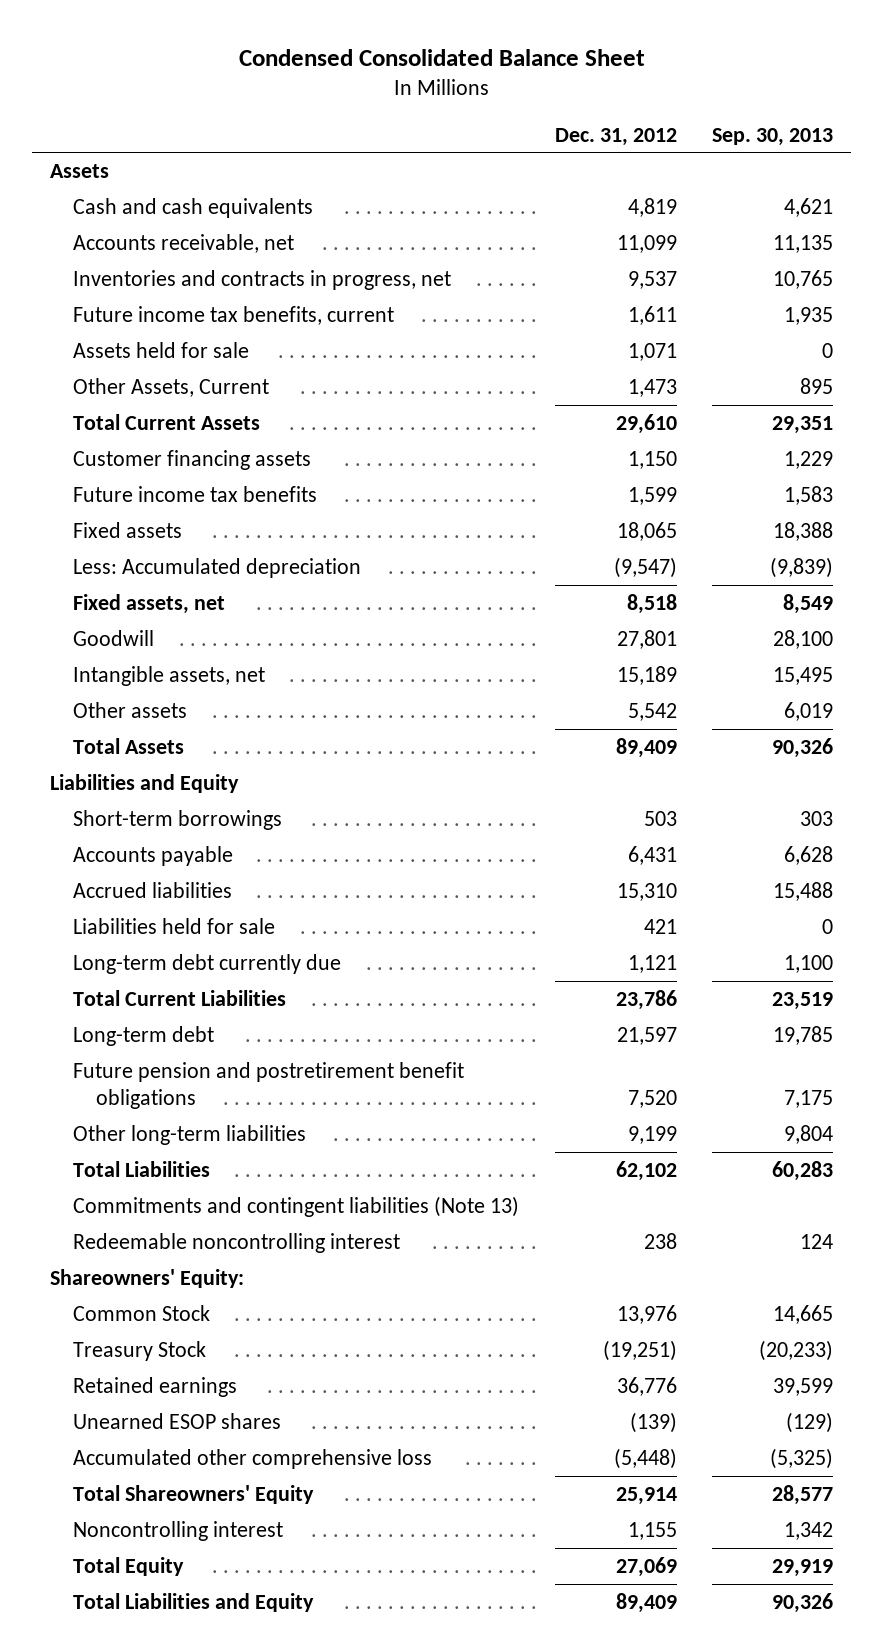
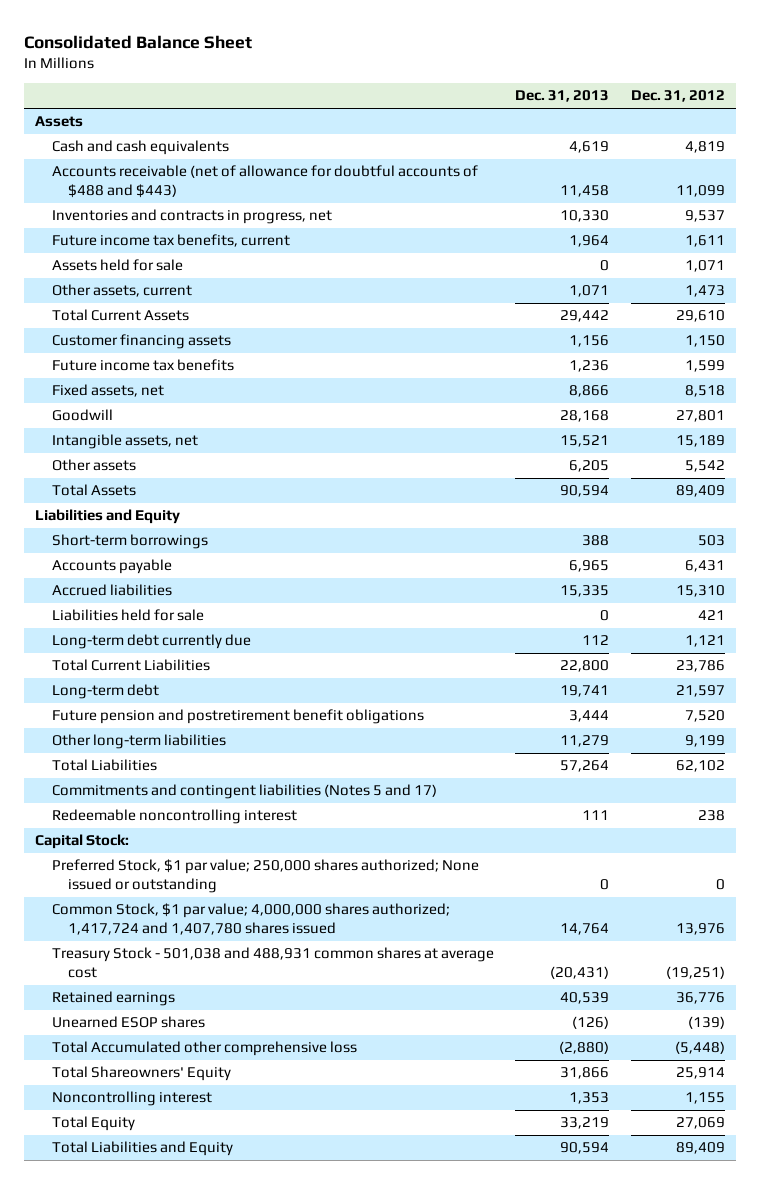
[238,48,645,66] Condensed Consolidated Balance Sheet -> [24,34,253,49] Consolidated Balance Sheet
[712,127,834,146] Sep. 30, 2013 -> none
none -> [515,90,610,103] Dec. 31, 2013
[73,233,295,253] Accounts receivable, net -> [51,165,478,199] Accounts receivable (net of allowance for doubtful accounts of $488 and $443)
[73,377,270,397] Other Assets, Current -> [51,284,192,298] Other assets, current
[73,521,183,538] Fixed assets -> none
[73,557,362,578] Less: Accumulated depreciation -> none
[73,1195,520,1217] Commitments and contingent liabilities (Note 13) -> [51,784,437,800] Commitments and contingent liabilities (Notes 5 and 17)
[50,1268,245,1288] Shareowners' Equity: -> none
none -> [34,834,129,850] Capital Stock:
none -> [51,859,479,894] Preferred Stock, $1 par value; 250,000 shares authorized; None issued or outstanding
[73,1304,211,1321] Common Stock -> [51,903,450,936] Common Stock, $1 par value; 4,000,000 shares authorized; 1,417,724 and 1,407,780 shares issued
[73,1340,207,1361] Treasury Stock -> [51,947,494,979] Treasury Stock - 501,038 and 488,931 common shares at average cost
[73,1448,433,1469] Accumulated other comprehensive loss -> [51,1041,357,1057] Total Accumulated other comprehensive loss

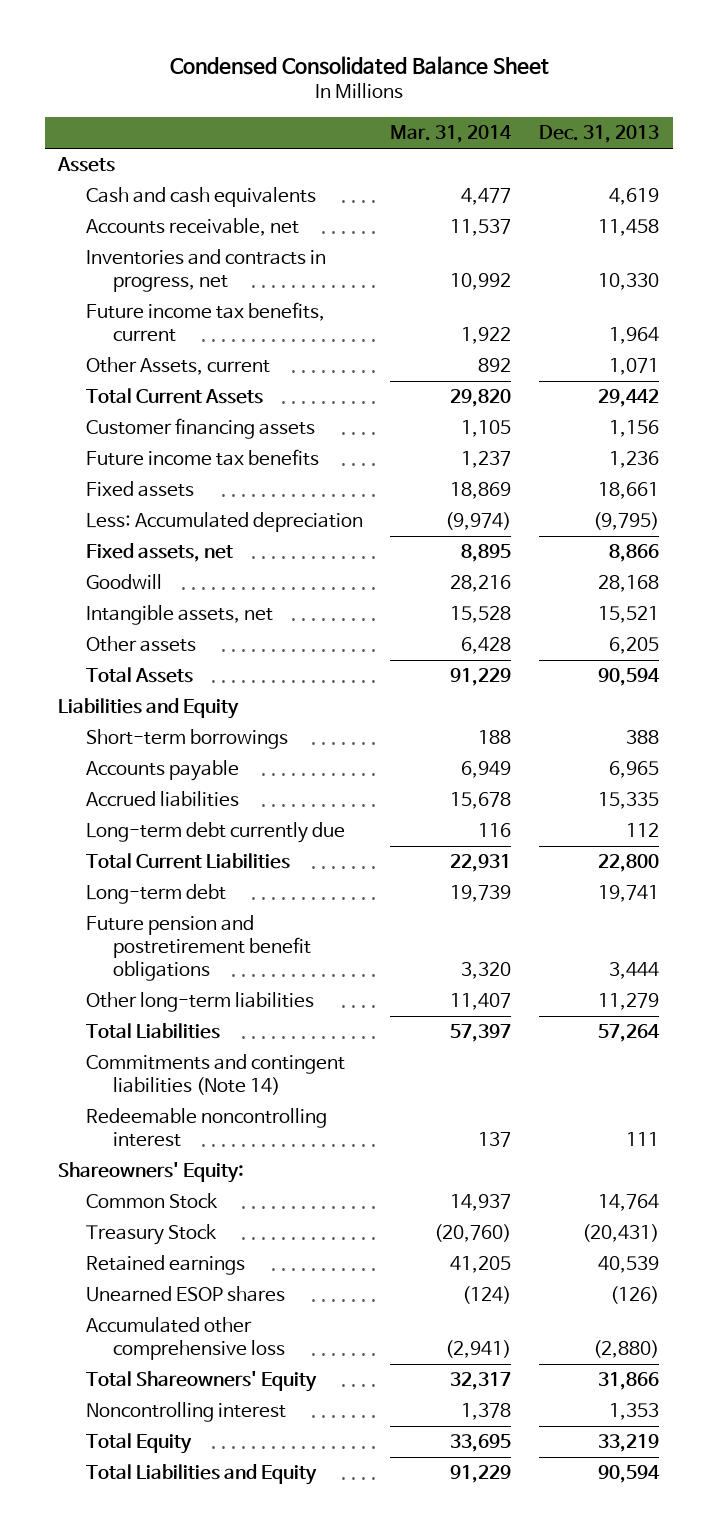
[24,34,253,49] Consolidated Balance Sheet -> [169,56,549,76] Condensed Consolidated Balance Sheet
[630,90,725,103] Dec. 31, 2012 -> none
none -> [390,124,513,143] Mar. 31, 2014
[51,165,478,199] Accounts receivable (net of allowance for doubtful accounts of $488 and $443) -> [85,218,299,237] Accounts receivable, net
[51,259,183,272] Assets held for sale -> none
[51,284,192,298] Other assets, current -> [85,357,270,376] Other Assets, current
none -> [85,481,194,498] Fixed assets
none -> [85,512,363,533] Less: Accumulated depreciation
[51,609,204,622] Liabilities held for sale -> none
[51,784,437,800] Commitments and contingent liabilities (Notes 5 and 17) -> [85,1054,345,1096] Commitments and contingent liabilities (Note 14)
[34,834,129,850] Capital Stock: -> none
[51,859,479,894] Preferred Stock, $1 par value; 250,000 shares authorized; None issued or outstanding -> none
none -> [58,1162,245,1184] Shareowners' Equity:
[51,903,450,936] Common Stock, $1 par value; 4,000,000 shares authorized; 1,417,724 and 1,407,780 shares issued -> [85,1193,218,1210] Common Stock
[51,947,494,979] Treasury Stock - 501,038 and 488,931 common shares at average cost -> [85,1224,217,1246] Treasury Stock
[51,1041,357,1057] Total Accumulated other comprehensive loss -> [85,1317,286,1361] Accumulated other comprehensive loss

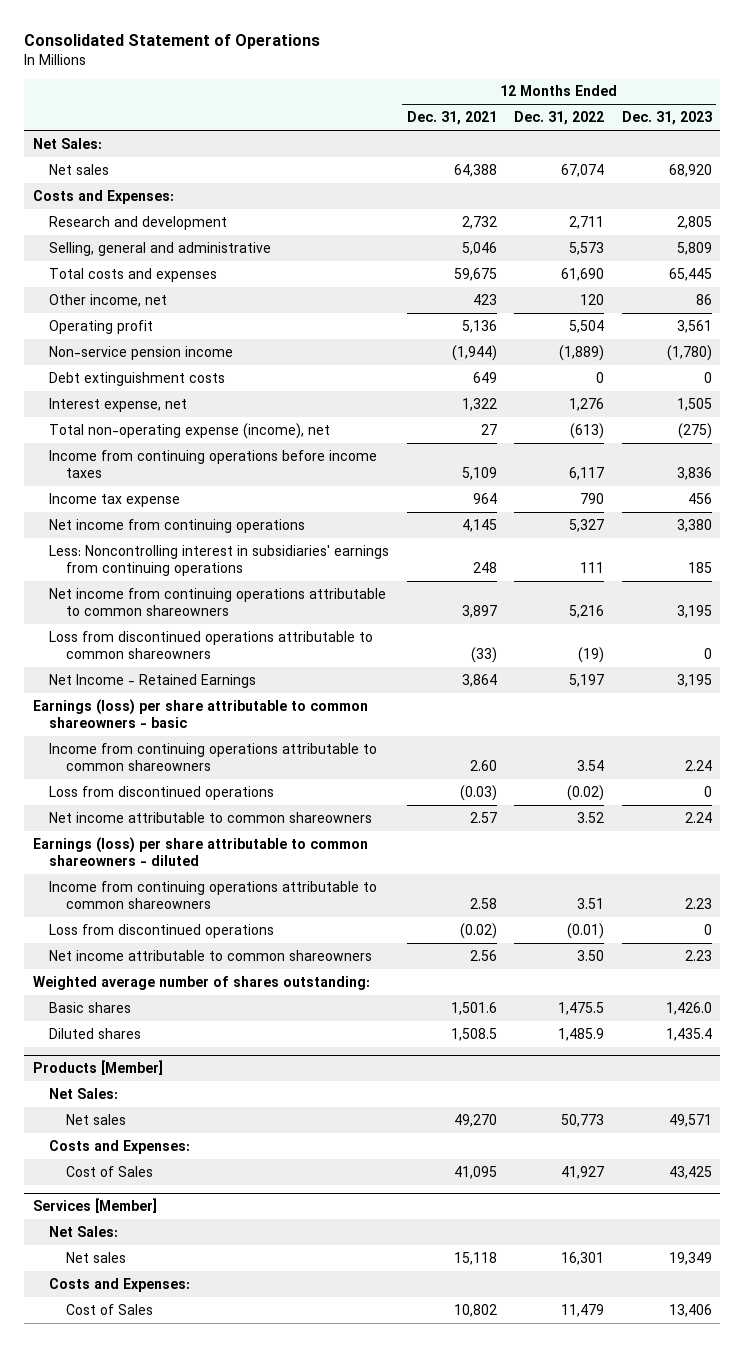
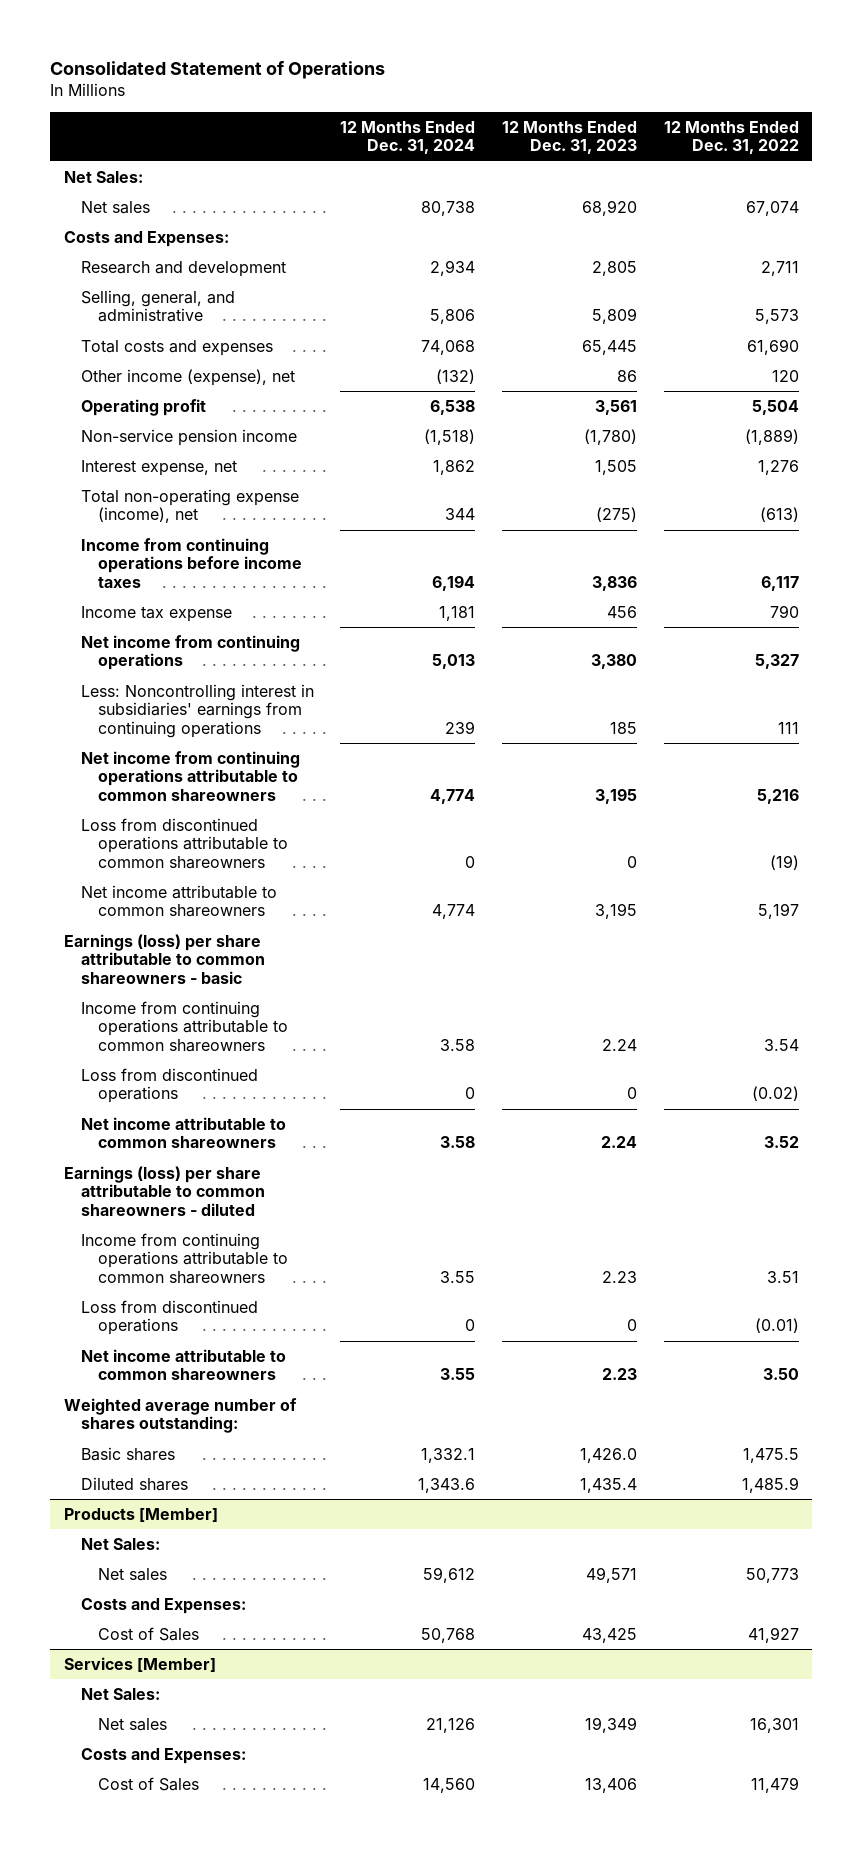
[406,111,497,126] Dec. 31, 2021 -> none
none -> [340,120,476,155] 12 Months Ended Dec. 31, 2024
[49,241,272,256] Selling, general and administrative -> [80,289,235,323] Selling, general, and administrative
[49,293,168,307] Other income, net -> [80,368,295,386] Other income (expense), net
[49,371,226,386] Debt extinguishment costs -> none
[49,673,257,688] Net Income - Retained Earnings -> [80,884,277,918] Net income attributable to common shareowners

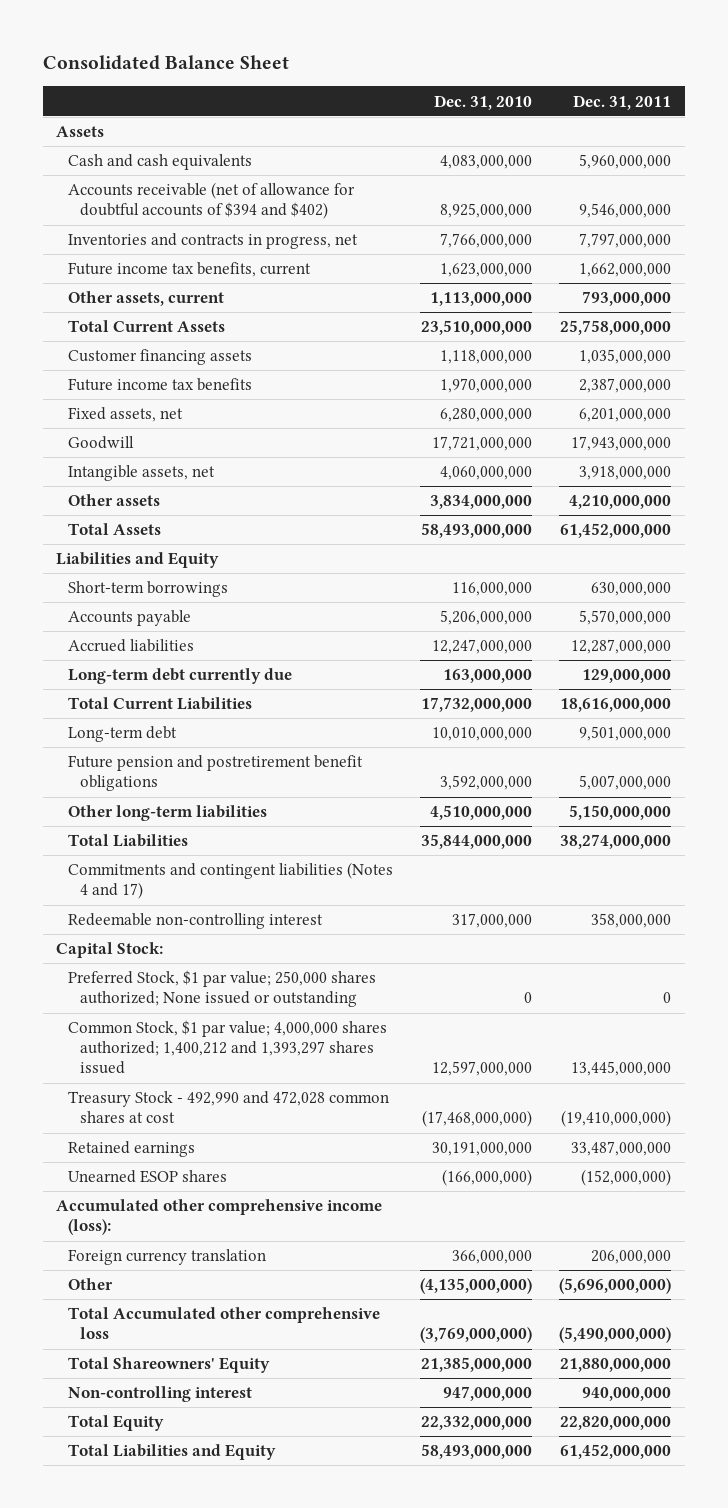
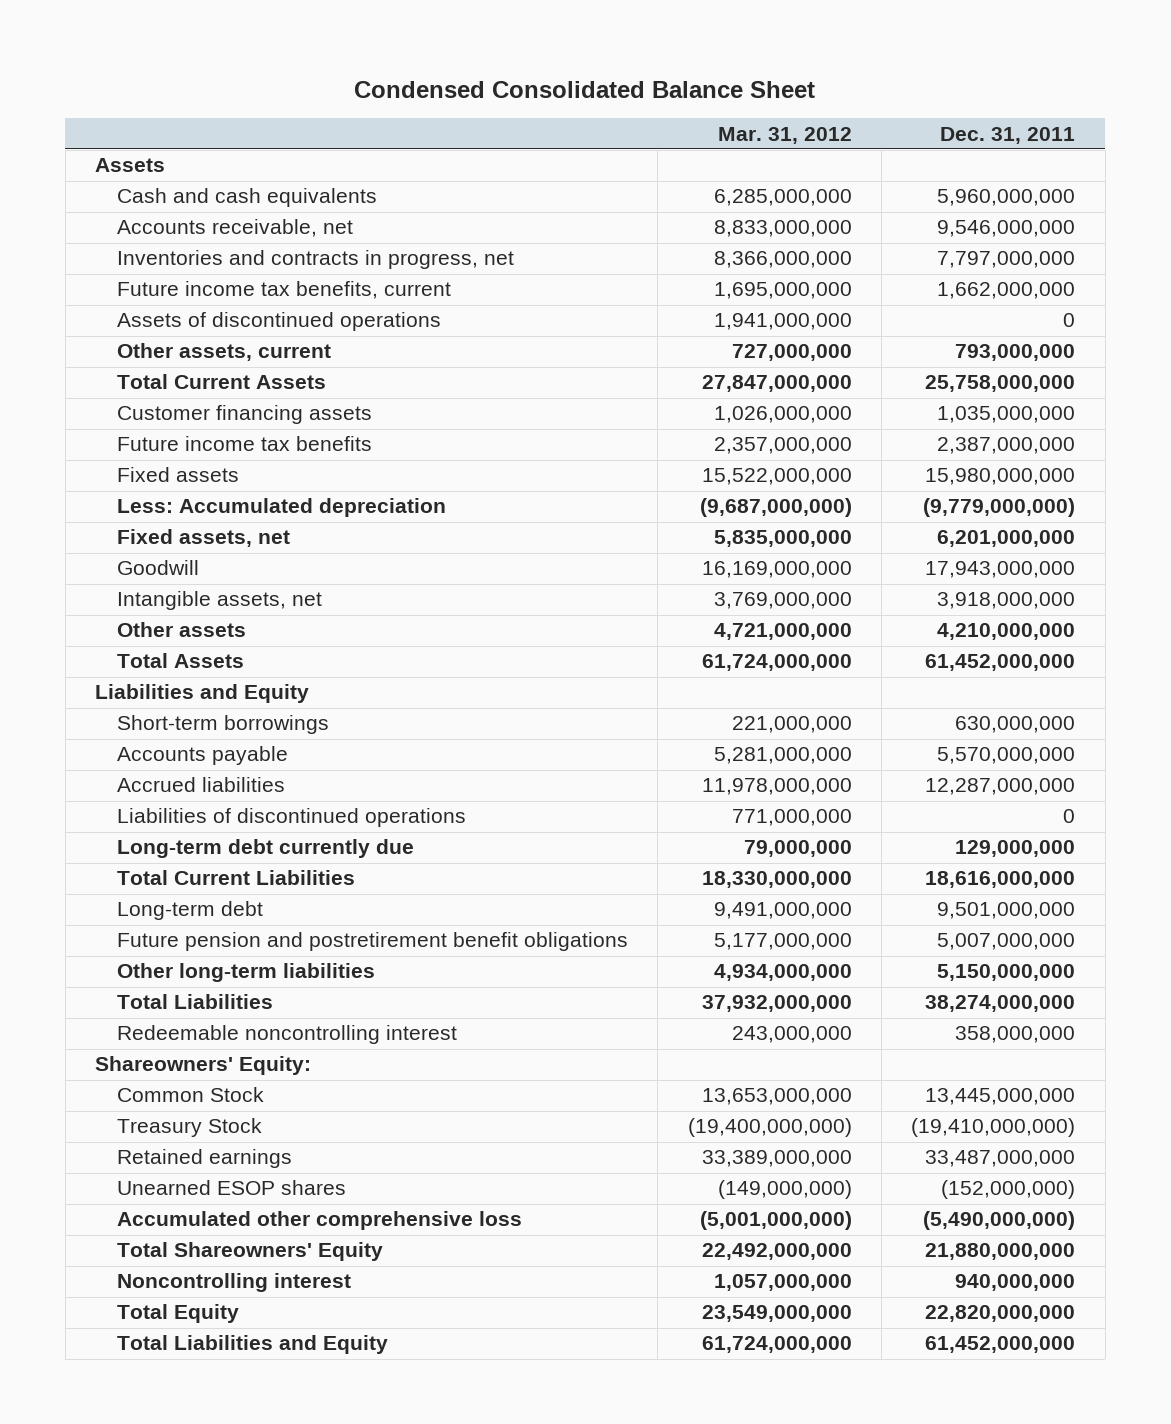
[42,55,289,71] Consolidated Balance Sheet -> [354,80,816,98] Condensed Consolidated Balance Sheet
[434,94,533,110] Dec. 31, 2010 -> none
none -> [717,126,852,144] Mar. 31, 2012
[68,182,356,220] Accounts receivable (net of allowance for doubtful accounts of $394 and $402) -> [116,219,353,238] Accounts receivable, net
none -> [116,312,441,332] Assets of discontinued operations
none -> [116,467,239,483] Fixed assets
none -> [116,498,446,518] Less: Accumulated depreciation
none -> [116,808,466,828] Liabilities of discontinued operations
[68,862,394,900] Commitments and contingent liabilities (Notes 4 and 17) -> none
[56,942,164,959] Capital Stock: -> none
[68,970,377,1008] Preferred Stock, $1 par value; 250,000 shares authorized; None issued or outstanding -> none
[68,913,324,930] Redeemable non-controlling interest -> [116,1025,457,1045] Redeemable noncontrolling interest
none -> [95,1056,312,1076] Shareowners' Equity:
[68,1020,388,1075] Common Stock, $1 par value; 4,000,000 shares authorized; 1,400,212 and 1,393,297 shares issued -> [116,1087,264,1103] Common Stock
[68,1091,390,1124] Treasury Stock - 492,990 and 472,028 common shares at cost -> [116,1118,262,1138] Treasury Stock
[56,1199,383,1236] Accumulated other comprehensive income (loss): -> none
[68,1249,267,1266] Foreign currency translation -> none
[68,1278,114,1291] Other -> none
[68,1307,381,1340] Total Accumulated other comprehensive loss -> [116,1211,522,1231] Accumulated other comprehensive loss
[68,1386,253,1403] Non-controlling interest -> [116,1273,351,1293] Noncontrolling interest

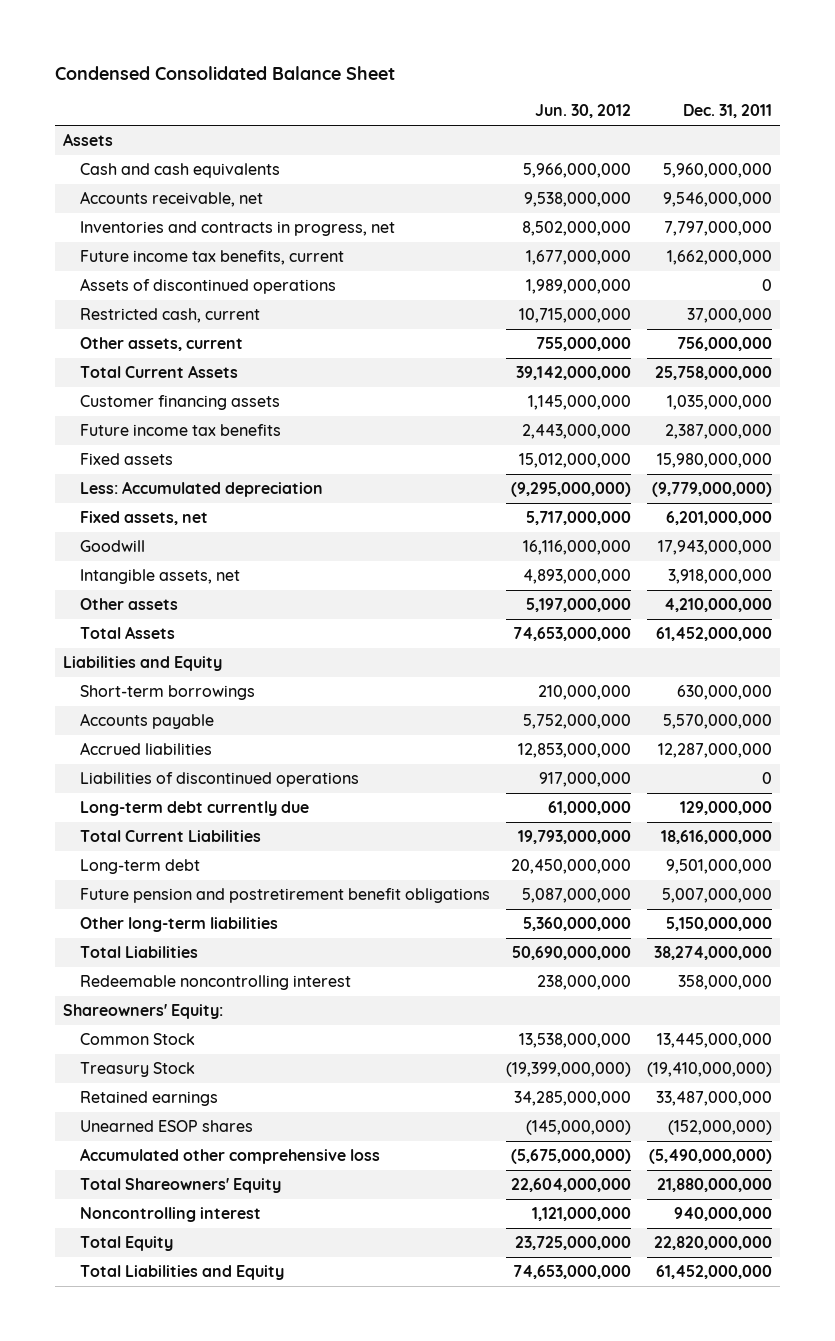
[717,126,852,144] Mar. 31, 2012 -> none
none -> [534,104,631,119] Jun. 30, 2012
none -> [80,308,261,324] Restricted cash, current
[955,344,1076,362] 793,000,000 -> [676,337,772,352] 756,000,000

